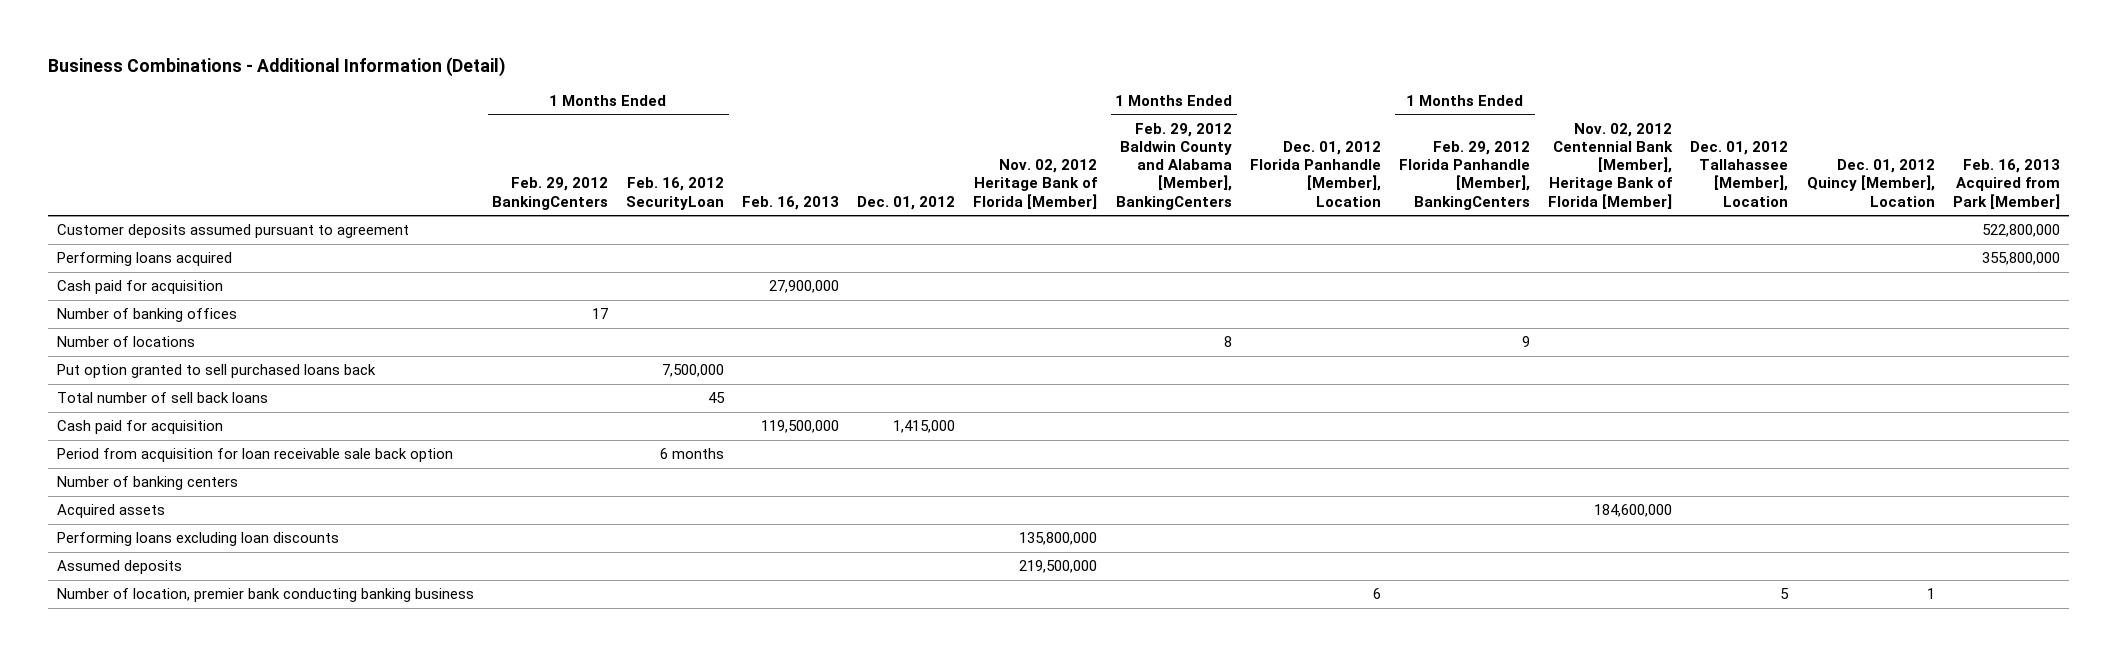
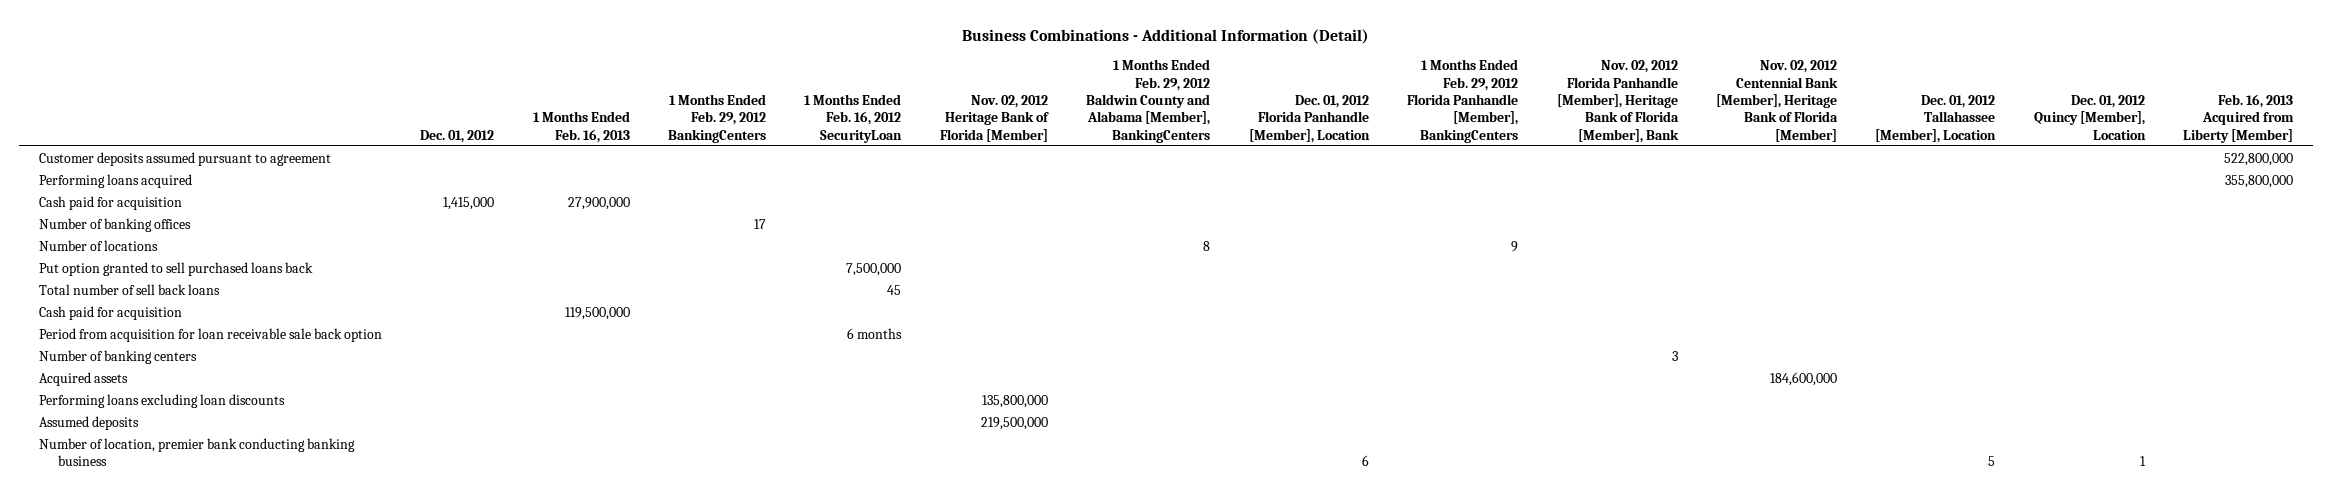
[742,195,840,210] Feb. 16, 2013 -> none
[1952,159,2060,209] Feb. 16, 2013 Acquired from Park [Member] -> none
none -> [532,111,630,143] 1 Months Ended Feb. 16, 2013
none -> [1556,60,1679,143] Nov. 02, 2012 Florida Panhandle [Member], Heritage Bank of Florida [Member], Bank
none -> [2183,94,2295,143] Feb. 16, 2013 Acquired from Liberty [Member]
[57,420,224,435] Cash paid for acquisition -> [38,195,182,210] Cash paid for acquisition
[57,280,224,295] Cash paid for acquisition -> [38,305,182,320] Cash paid for acquisition

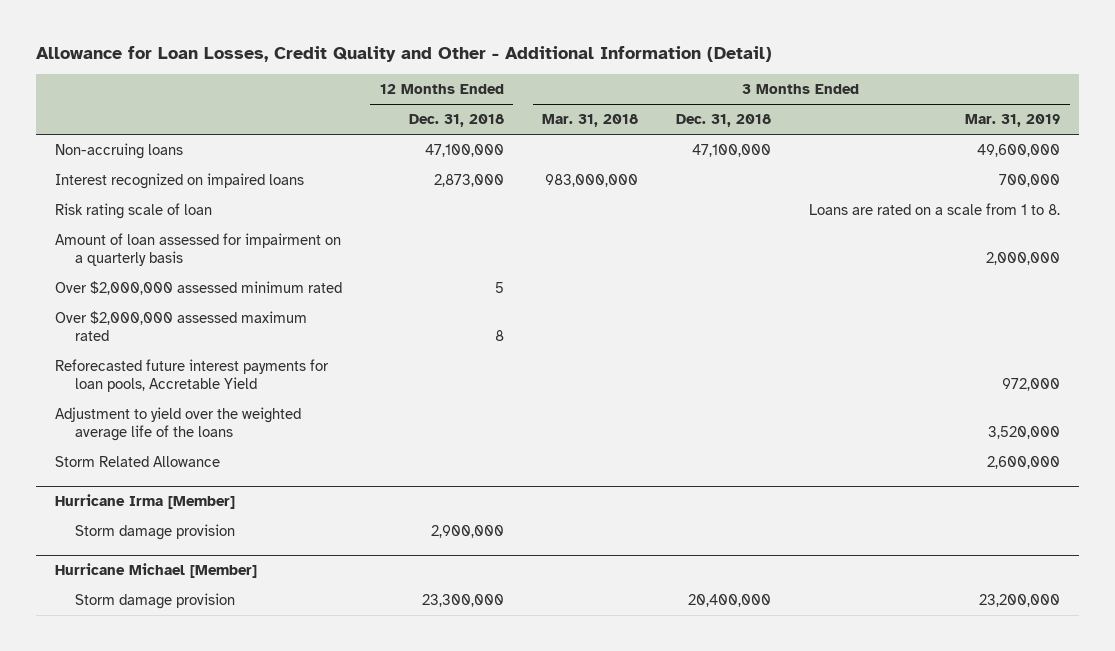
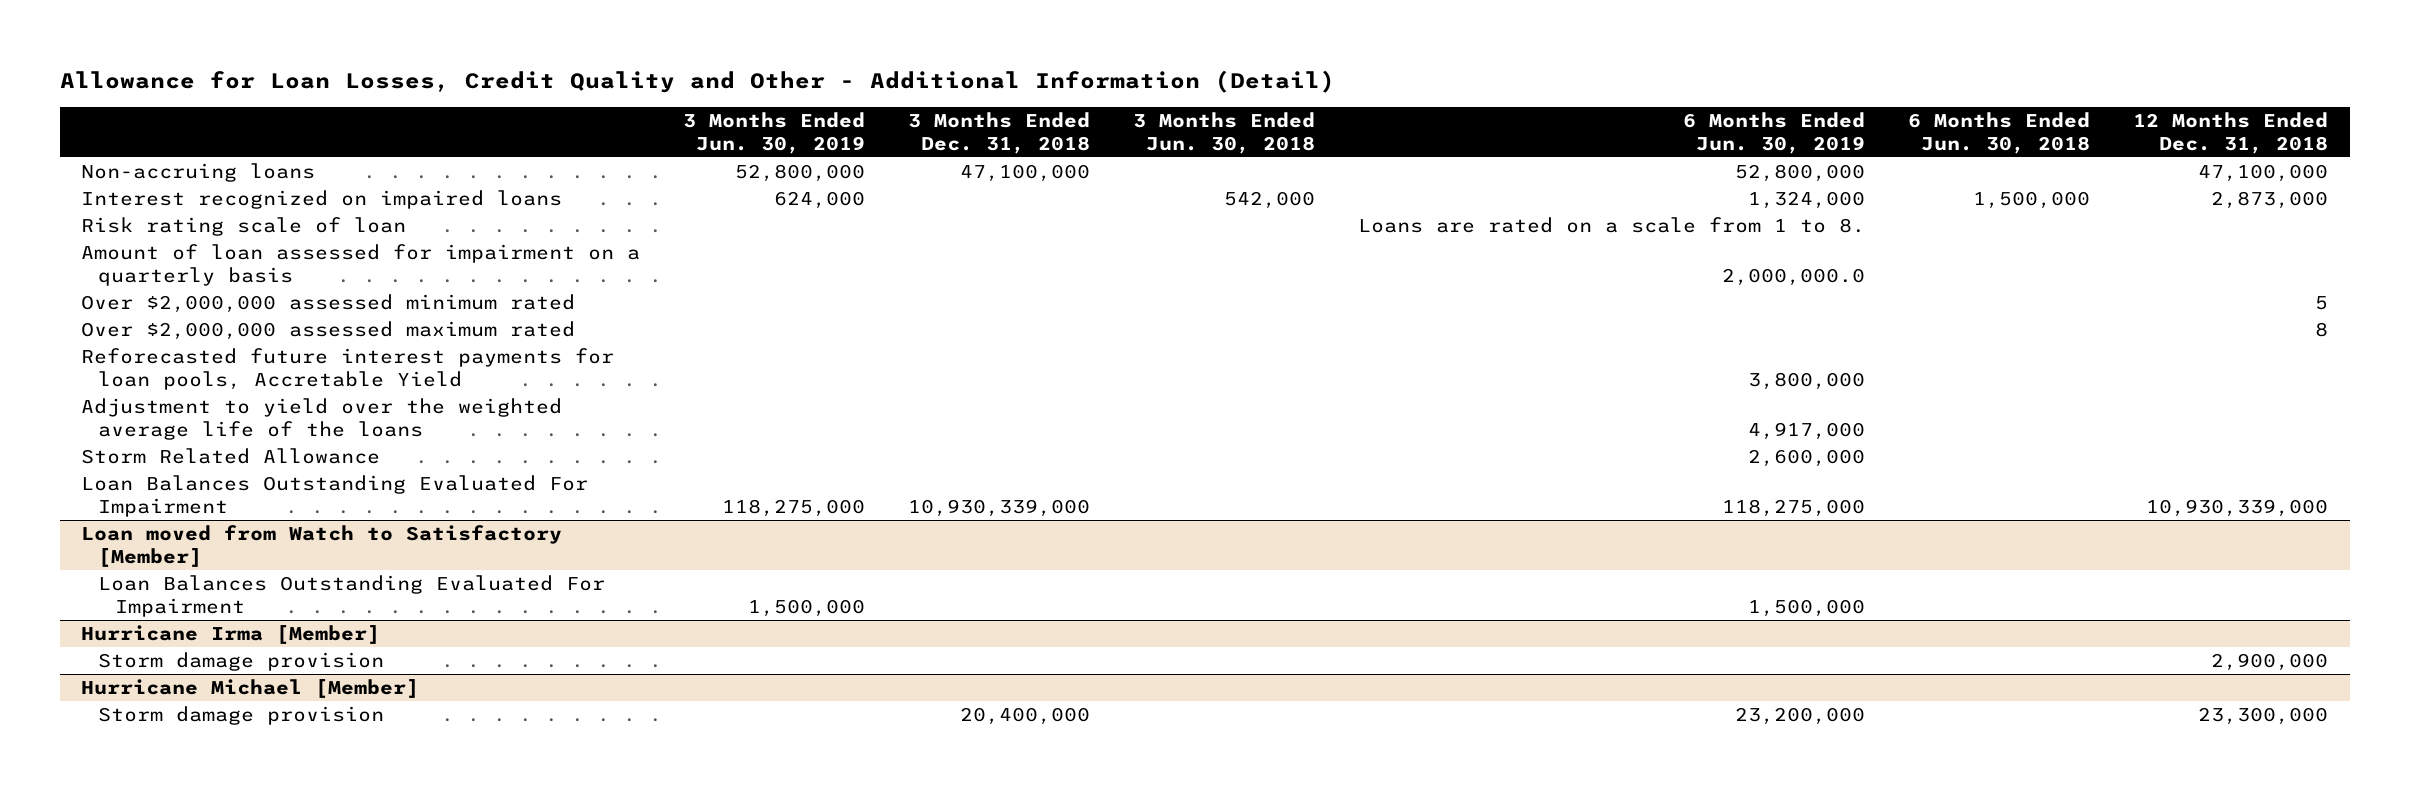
[542,114,639,128] Mar. 31, 2018 -> none
[965,114,1061,128] Mar. 31, 2019 -> none
none -> [683,111,866,154] 3 Months Ended Jun. 30, 2019
none -> [1133,111,1316,154] 3 Months Ended Jun. 30, 2018
none -> [1683,111,1866,154] 6 Months Ended Jun. 30, 2019
none -> [1908,111,2091,154] 6 Months Ended Jun. 30, 2018
none -> [81,475,589,517] Loan Balances Outstanding Evaluated For Impairment
none -> [81,525,563,567] Loan moved from Watch to Satisfactory [Member]
none -> [98,575,606,617] Loan Balances Outstanding Evaluated For Impairment

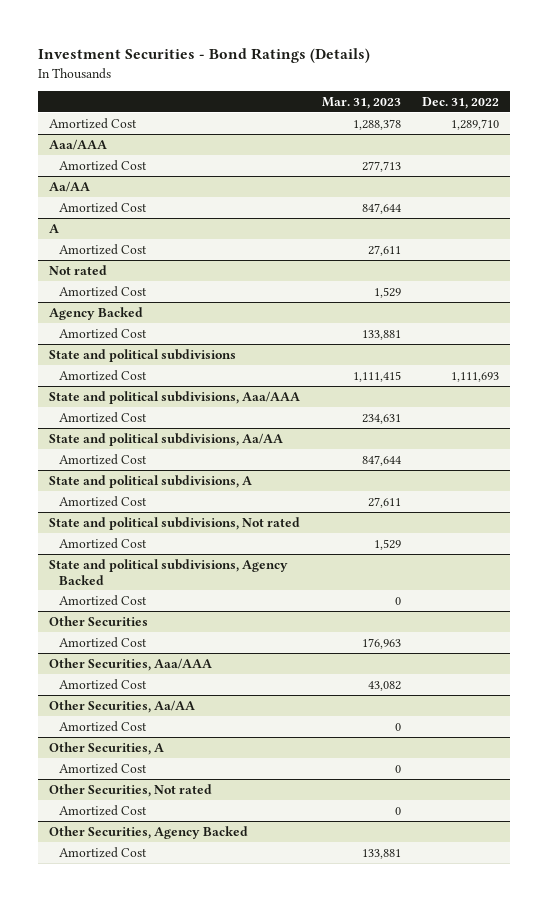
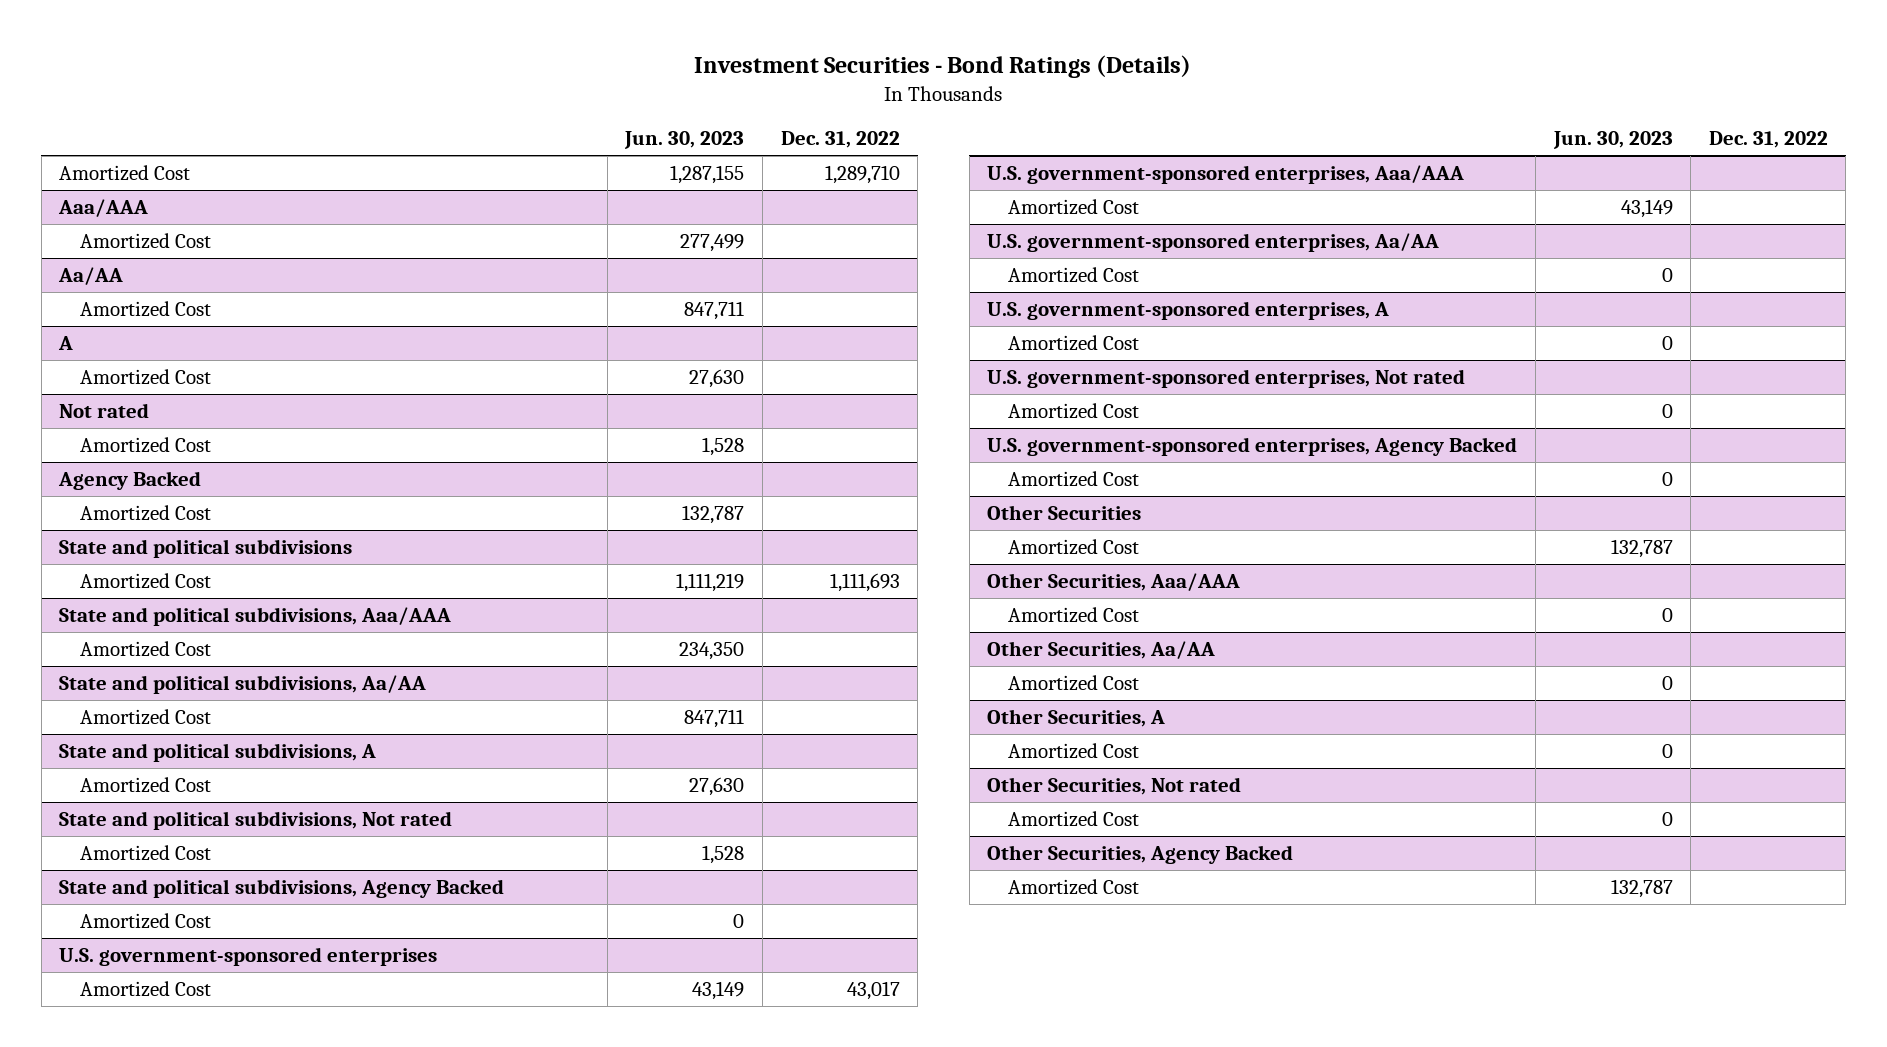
[321,97,401,110] Mar. 31, 2023 -> none
none -> [624,131,745,150] Jun. 30, 2023
none -> [59,946,438,966] U.S. government-sponsored enterprises
none -> [79,980,211,997] Amortized Cost
none -> [987,164,1465,184] U.S. government-sponsored enterprises, Aaa/AAA
none -> [1008,198,1140,215] Amortized Cost
none -> [987,232,1440,252] U.S. government-sponsored enterprises, Aa/AA
none -> [1008,266,1140,283] Amortized Cost
none -> [987,300,1390,320] U.S. government-sponsored enterprises, A
none -> [1008,334,1140,351] Amortized Cost
none -> [987,368,1466,388] U.S. government-sponsored enterprises, Not rated
none -> [1008,402,1140,419] Amortized Cost
none -> [987,436,1518,456] U.S. government-sponsored enterprises, Agency Backed
none -> [1008,470,1140,487] Amortized Cost

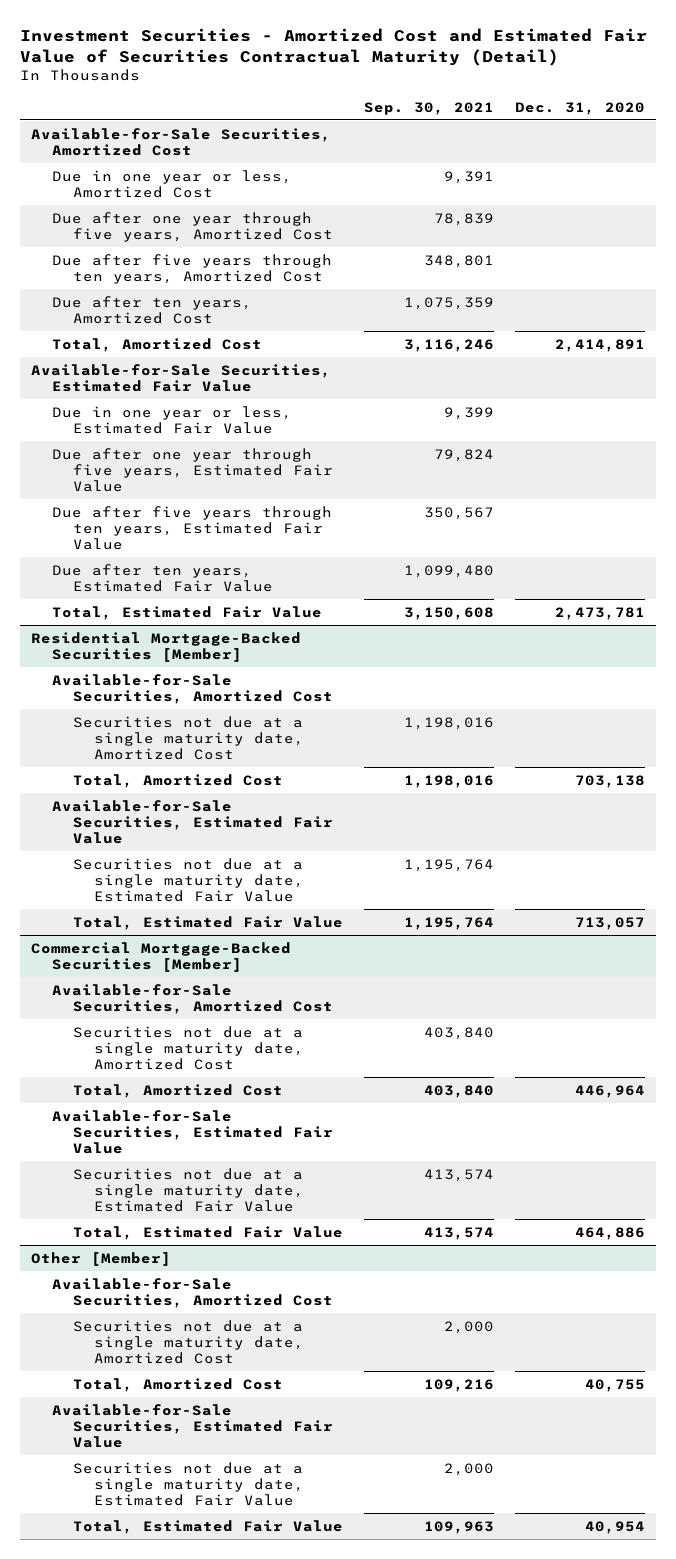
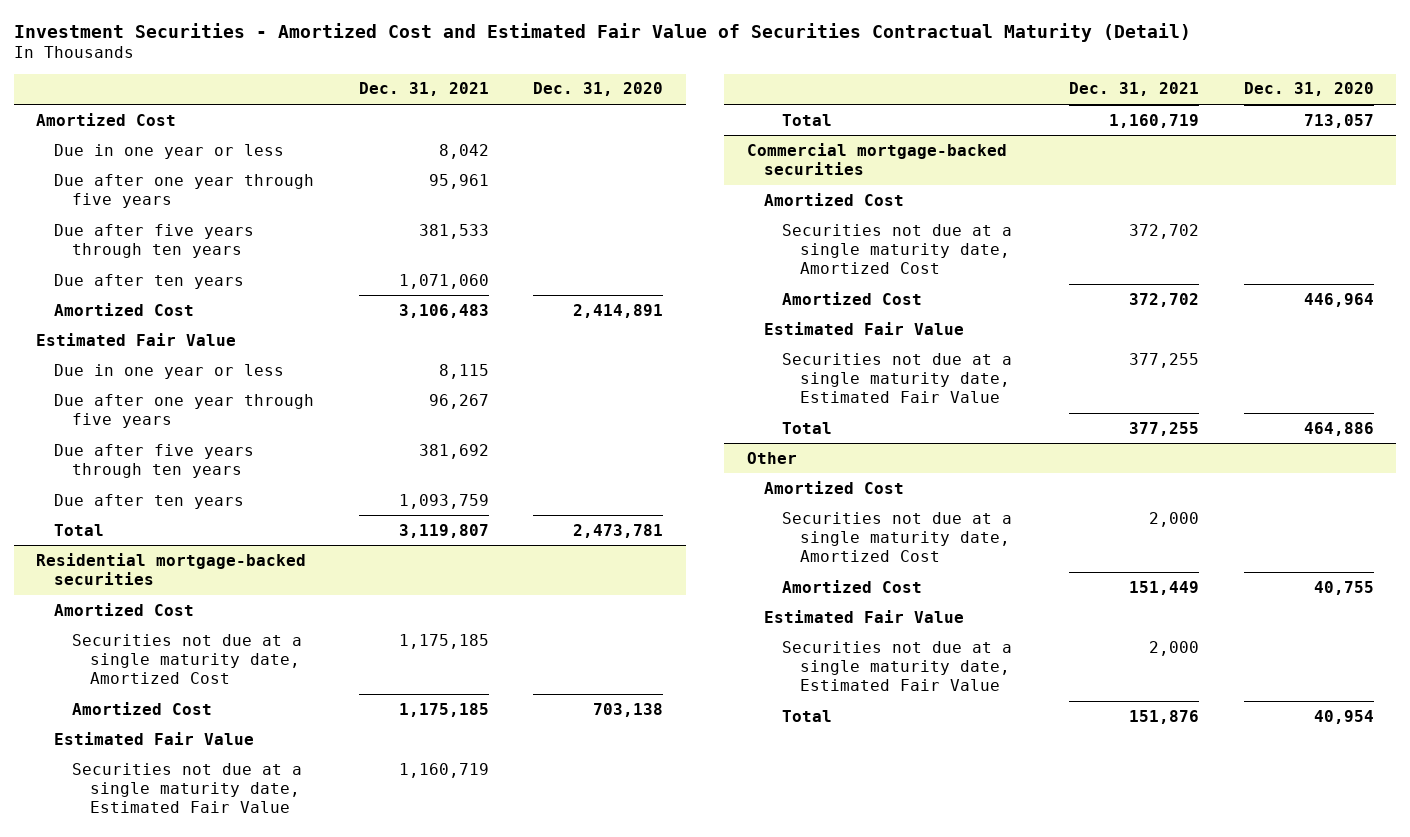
[364,101,495,115] Sep. 30, 2021 -> none
none -> [358,82,489,97] Dec. 31, 2021
[30,127,331,156] Available-for-Sale Securities, Amortized Cost -> [36,112,177,126] Amortized Cost
[51,169,292,198] Due in one year or less, Amortized Cost -> [54,143,285,159] Due in one year or less
[51,211,333,242] Due after one year through five years, Amortized Cost -> [54,173,315,209] Due after one year through five years
[51,253,332,284] Due after five years through ten years, Amortized Cost -> [54,223,255,259] Due after five years through ten years
[51,295,252,324] Due after ten years, Amortized Cost -> [54,273,245,289] Due after ten years
[51,337,262,352] Total, Amortized Cost -> [54,302,195,316] Amortized Cost
[30,363,331,392] Available-for-Sale Securities, Estimated Fair Value -> [36,332,237,346] Estimated Fair Value
[51,405,292,434] Due in one year or less, Estimated Fair Value -> [54,363,285,379] Due in one year or less
[51,447,333,492] Due after one year through five years, Estimated Fair Value -> [54,393,315,429] Due after one year through five years
[51,505,332,550] Due after five years through ten years, Estimated Fair Value -> [54,443,255,479] Due after five years through ten years
[51,563,273,592] Due after ten years, Estimated Fair Value -> [54,493,245,509] Due after ten years
[51,605,322,620] Total, Estimated Fair Value -> [54,523,105,536] Total
[30,631,301,662] Residential Mortgage-Backed Securities [Member] -> [36,552,307,586] Residential mortgage-backed securities
[51,673,333,704] Available-for-Sale Securities, Amortized Cost -> [54,602,195,616] Amortized Cost
[72,773,283,788] Total, Amortized Cost -> [71,701,212,715] Amortized Cost
[51,799,333,844] Available-for-Sale Securities, Estimated Fair Value -> [54,731,255,745] Estimated Fair Value
[72,915,343,930] Total, Estimated Fair Value -> [782,113,833,126] Total
[30,941,291,972] Commercial Mortgage-Backed Securities [Member] -> [746,142,1007,176] Commercial mortgage-backed securities
[51,983,333,1014] Available-for-Sale Securities, Amortized Cost -> [764,192,905,206] Amortized Cost
[72,1083,283,1098] Total, Amortized Cost -> [782,291,923,305] Amortized Cost
[51,1109,333,1154] Available-for-Sale Securities, Estimated Fair Value -> [764,321,965,335] Estimated Fair Value
[72,1225,343,1240] Total, Estimated Fair Value -> [782,421,833,434] Total
[30,1251,171,1266] Other [Member] -> [746,451,797,464] Other
[51,1277,333,1308] Available-for-Sale Securities, Amortized Cost -> [764,480,905,494] Amortized Cost
[72,1377,283,1392] Total, Amortized Cost -> [782,579,923,593] Amortized Cost
[51,1403,333,1448] Available-for-Sale Securities, Estimated Fair Value -> [764,609,965,623] Estimated Fair Value
[72,1519,343,1534] Total, Estimated Fair Value -> [782,709,833,722] Total

